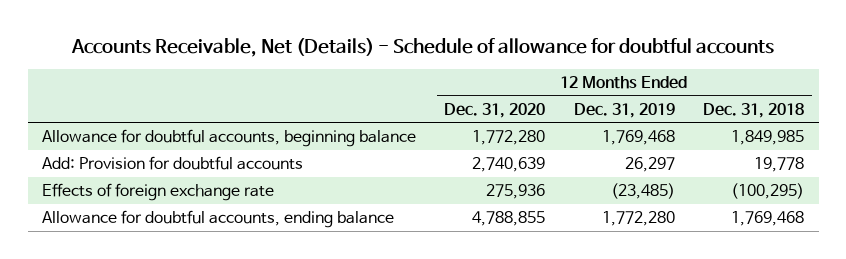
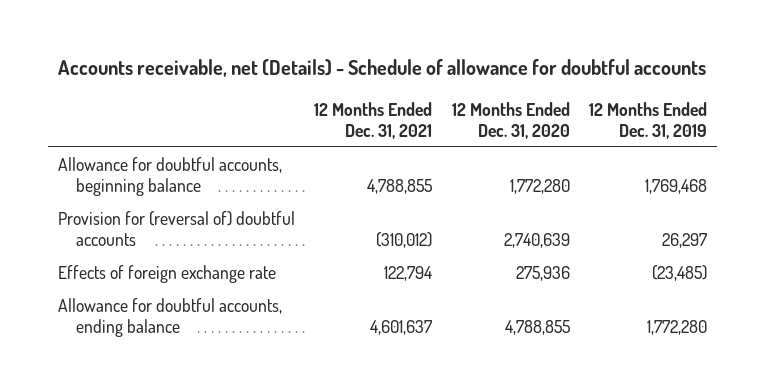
[71,37,775,57] Accounts Receivable, Net (Details) - Schedule of allowance for doubtful accounts -> [58,59,707,78] Accounts receivable, net (Details) - Schedule of allowance for doubtful accounts
[703,102,805,118] Dec. 31, 2018 -> none
none -> [314,101,433,139] 12 Months Ended Dec. 31, 2021
[41,156,303,171] Add: Provision for doubtful accounts -> [57,210,295,246] Provision for (reversal of) doubtful accounts

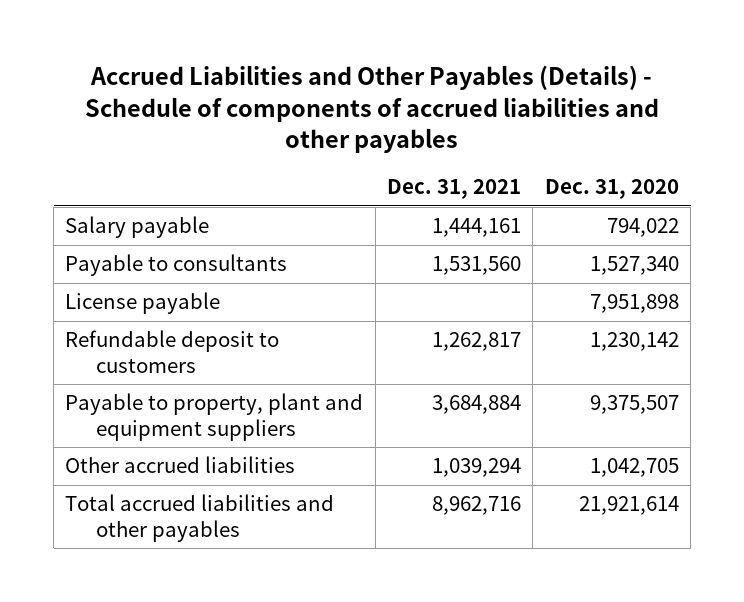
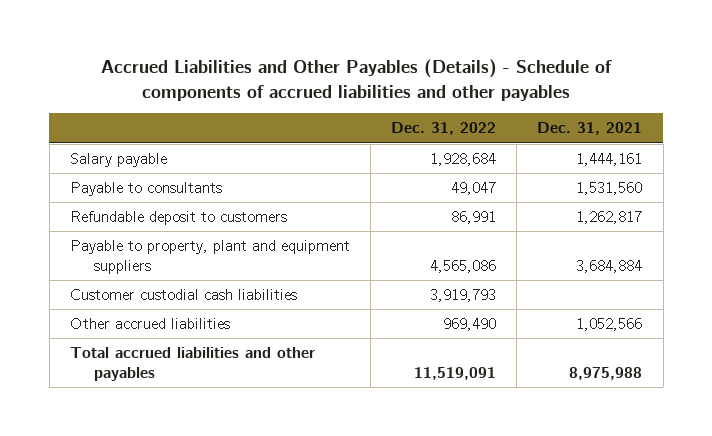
[544,179,679,200] Dec. 31, 2020 -> none
none -> [391,122,497,136] Dec. 31, 2022
[65,292,221,315] License payable -> none
none -> [69,289,297,301] Customer custodial cash liabilities
[432,458,522,478] 1,039,294 -> [576,318,643,332] 1,052,566
[432,496,522,516] 8,962,716 -> [569,366,643,380] 8,975,988

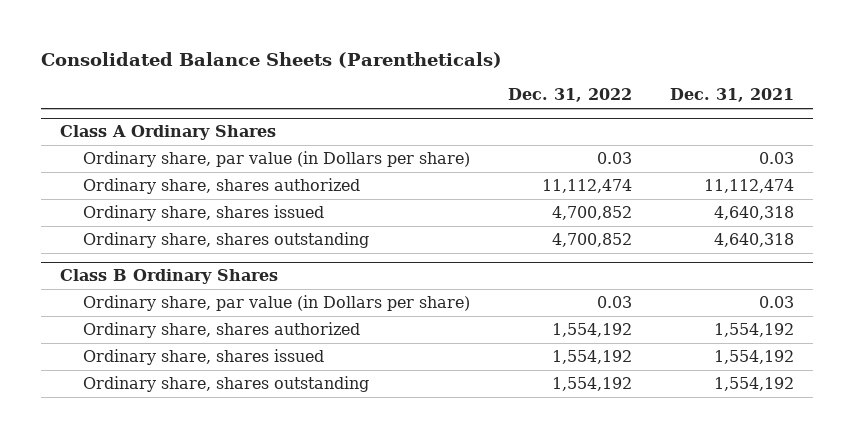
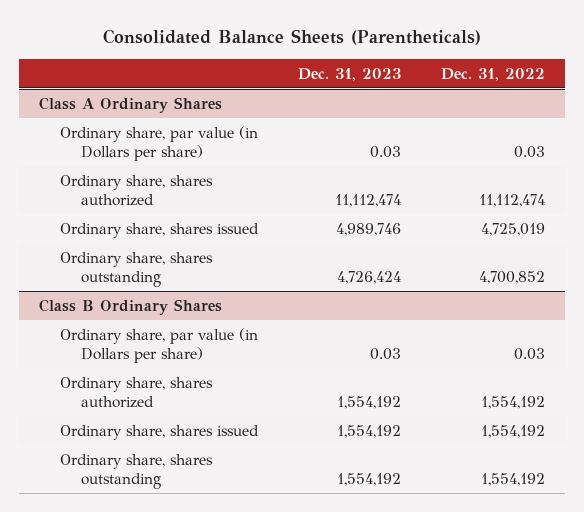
[669,88,794,103] Dec. 31, 2021 -> none
none -> [298,67,402,81] Dec. 31, 2023
[551,206,632,221] 4,700,852 -> [481,222,546,236] 4,725,019

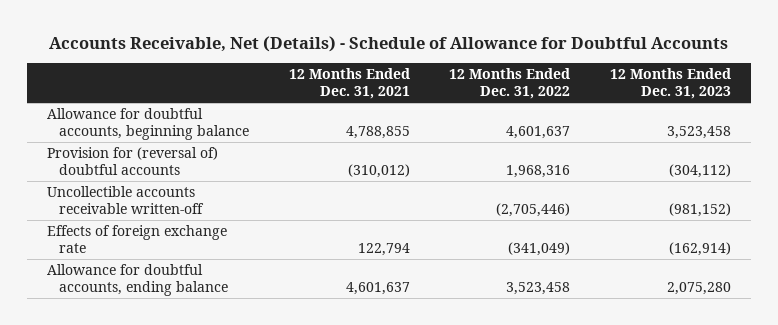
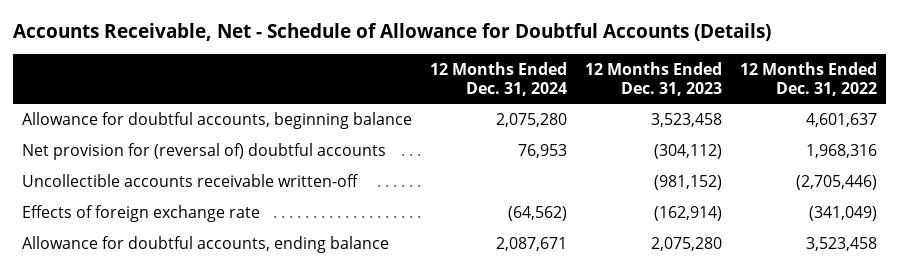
[48,35,728,52] Accounts Receivable, Net (Details) - Schedule of Allowance for Doubtful Accounts -> [13,23,772,42] Accounts Receivable, Net - Schedule of Allowance for Doubtful Accounts (Details)
[288,68,410,100] 12 Months Ended Dec. 31, 2021 -> none
none -> [430,61,568,96] 12 Months Ended Dec. 31, 2024
[46,147,218,176] Provision for (reversal of) doubtful accounts -> [22,143,387,161] Net provision for (reversal of) doubtful accounts

